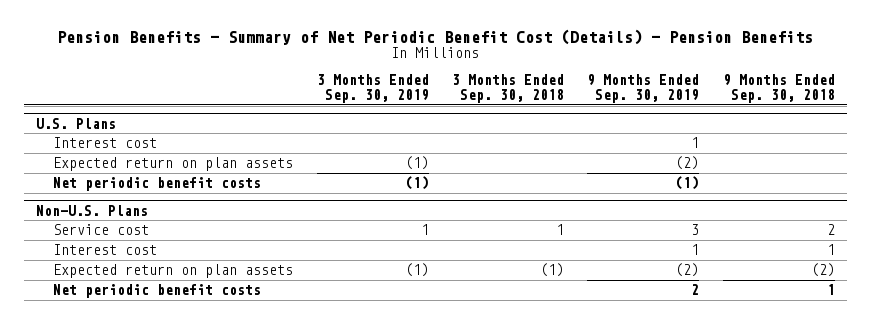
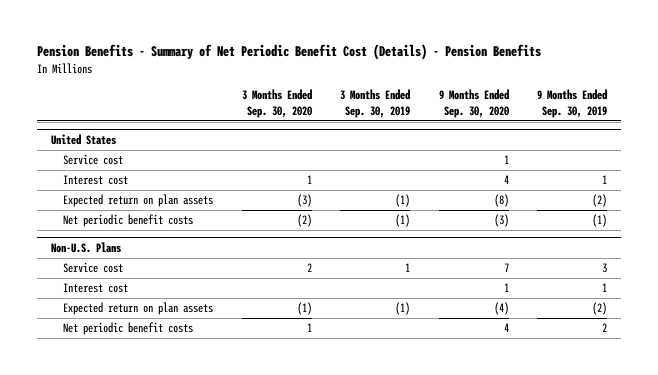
[452,74,565,104] 3 Months Ended Sep. 30, 2018 -> none
[722,74,835,104] 9 Months Ended Sep. 30, 2018 -> none
none -> [241,89,312,118] 3 Months Ended Sep. 30, 2020
none -> [438,89,509,118] 9 Months Ended Sep. 30, 2020
[35,117,116,129] U.S. Plans -> [51,134,117,146] United States
none -> [63,154,124,166] Service cost

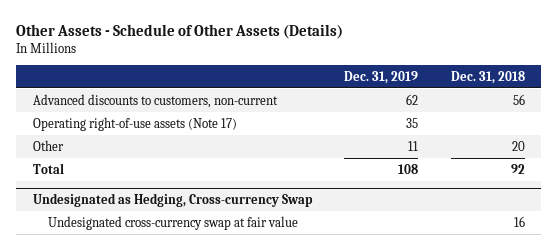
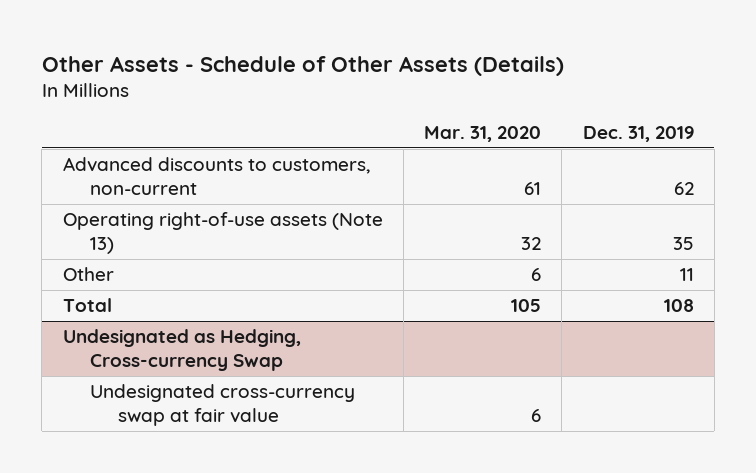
[450,70,525,84] Dec. 31, 2018 -> none
none -> [424,126,542,143] Mar. 31, 2020
[32,116,237,131] Operating right-of-use assets (Note 17) -> [62,212,383,255] Operating right-of-use assets (Note 13)

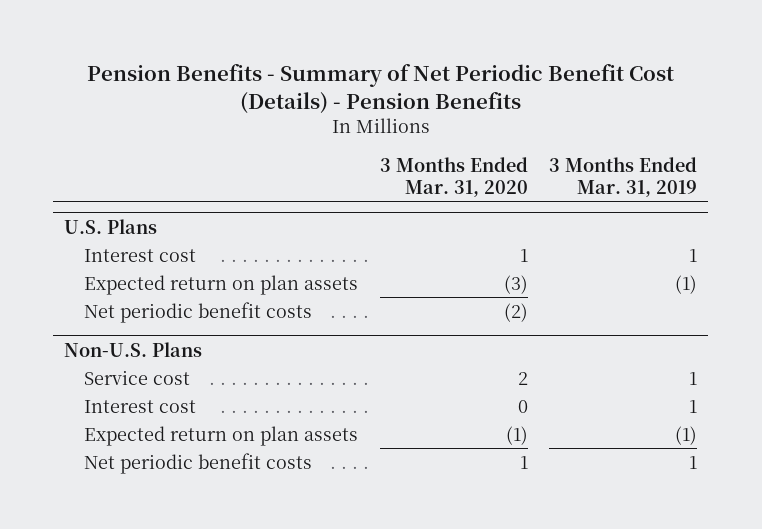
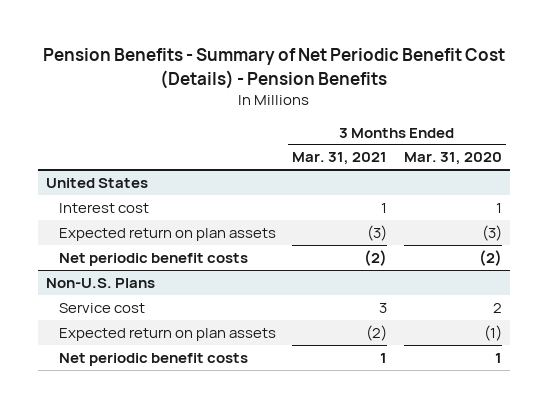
[549,156,698,197] 3 Months Ended Mar. 31, 2019 -> none
none -> [292,152,388,166] Mar. 31, 2021
[64,218,158,234] U.S. Plans -> [46,177,149,188] United States
[83,399,196,413] Interest cost -> none

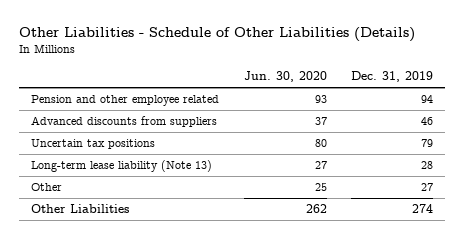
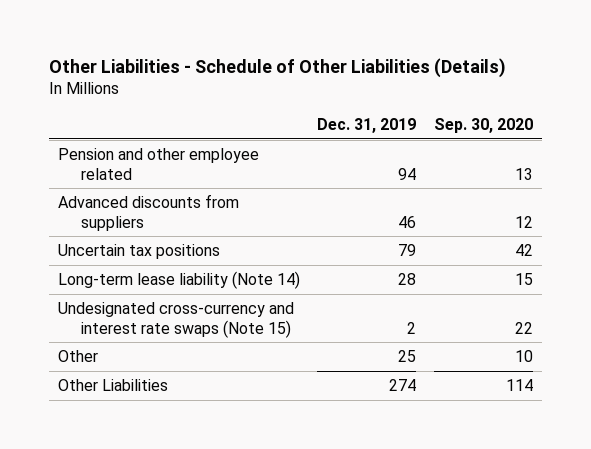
[243,71,327,83] Jun. 30, 2020 -> none
none -> [433,118,533,134] Sep. 30, 2020
[31,160,213,173] Long-term lease liability (Note 13) -> [57,270,300,289] Long-term lease liability (Note 14)
none -> [57,301,294,338] Undesignated cross-currency and interest rate swaps (Note 15)
[420,183,433,192] 27 -> [398,349,417,362] 25

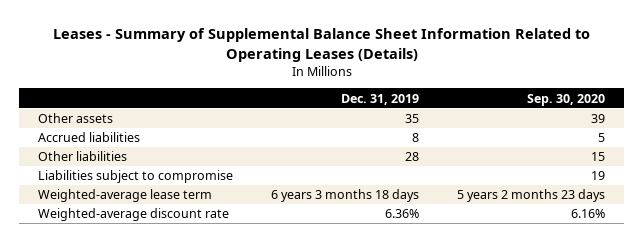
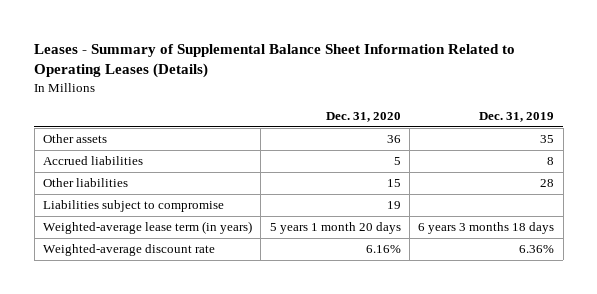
[527,93,606,106] Sep. 30, 2020 -> none
none -> [325,112,401,123] Dec. 31, 2020
[38,189,213,203] Weighted-average lease term -> [42,221,252,235] Weighted-average lease term (in years)

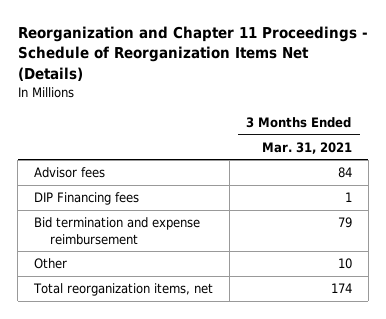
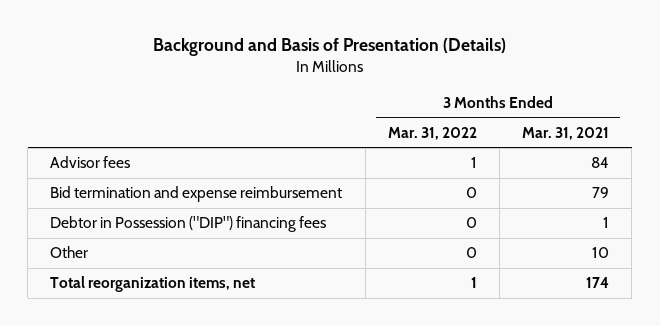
[17,25,368,81] Reorganization and Chapter 11 Proceedings - Schedule of Reorganization Items Net (Details) -> [152,38,506,57] Background and Basis of Presentation (Details)
none -> [387,126,477,140] Mar. 31, 2022
[34,192,140,206] DIP Financing fees -> none
none -> [50,216,327,233] Debtor in Possession ("DIP") financing fees

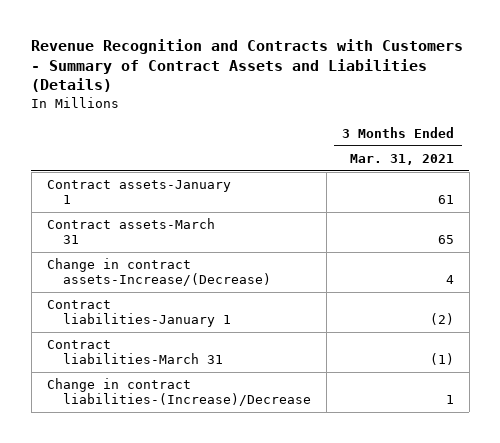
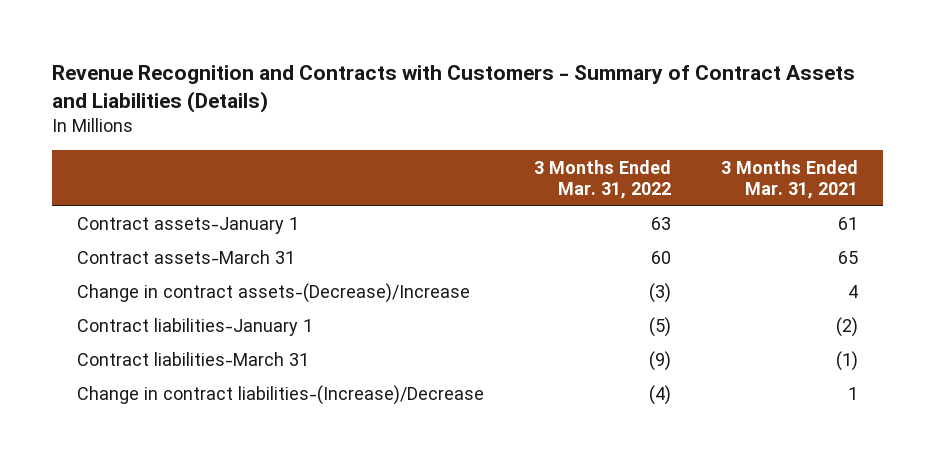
none -> [533,159,671,200] 3 Months Ended Mar. 31, 2022
[46,258,271,287] Change in contract assets-Increase/(Decrease) -> [76,283,470,304] Change in contract assets-(Decrease)/Increase

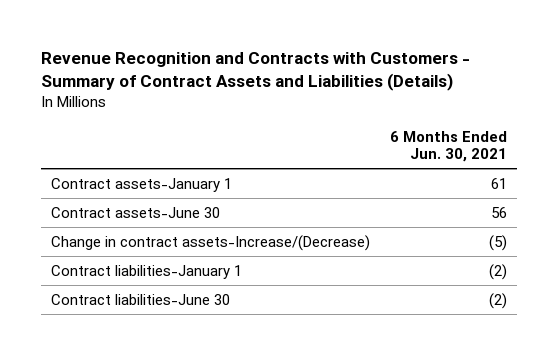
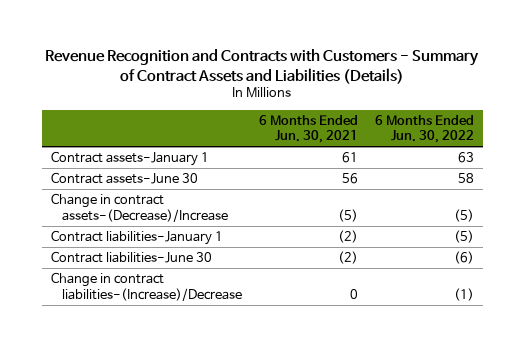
none -> [375,114,475,144] 6 Months Ended Jun. 30, 2022
[50,234,370,251] Change in contract assets-Increase/(Decrease) -> [50,192,228,222] Change in contract assets-(Decrease)/Increase
none -> [50,271,242,301] Change in contract liabilities-(Increase)/Decrease

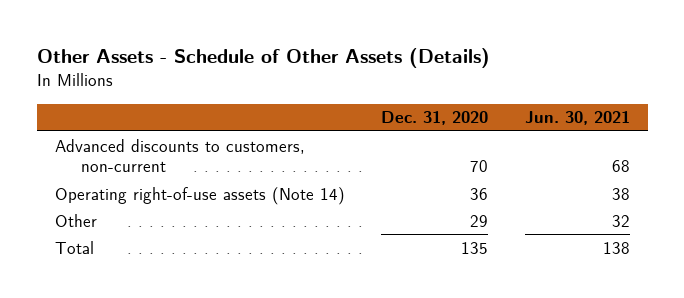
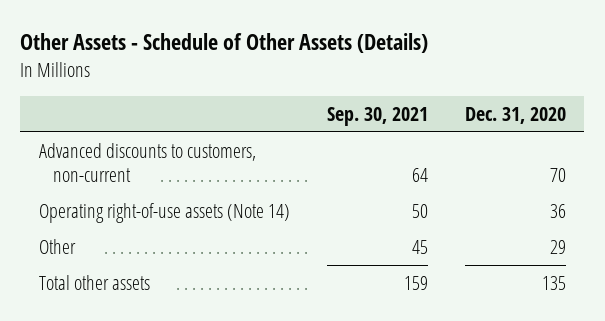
[524,111,630,126] Jun. 30, 2021 -> none
none -> [326,106,428,126] Sep. 30, 2021
[54,240,94,254] Total -> [38,274,150,290] Total other assets

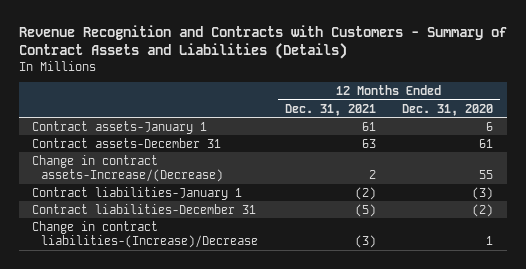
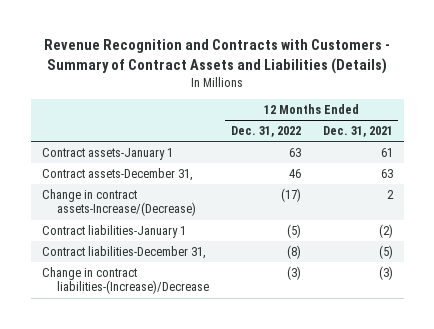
[402,103,494,116] Dec. 31, 2020 -> none
none -> [230,126,301,138] Dec. 31, 2022
[32,137,222,148] Contract assets-December 31 -> [41,167,193,181] Contract assets-December 31,
[32,203,257,214] Contract liabilities-December 31 -> [41,245,206,259] Contract liabilities-December 31,

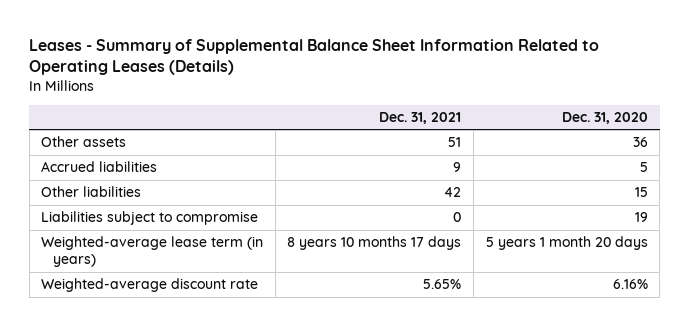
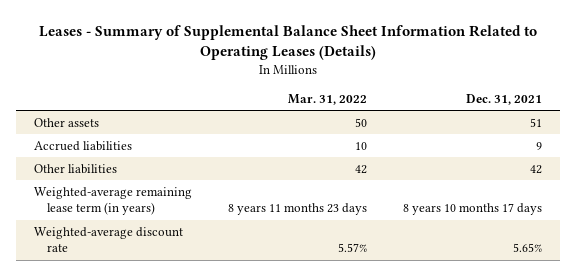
[561,111,648,124] Dec. 31, 2020 -> none
none -> [288,93,368,105] Mar. 31, 2022
[41,211,259,226] Liabilities subject to compromise -> none
[41,236,264,268] Weighted-average lease term (in years) -> [34,186,193,216] Weighted-average remaining lease term (in years)

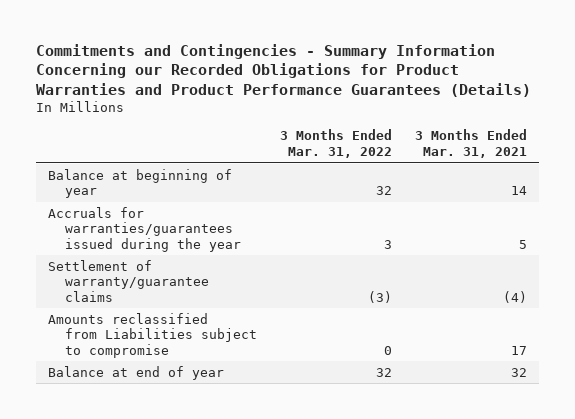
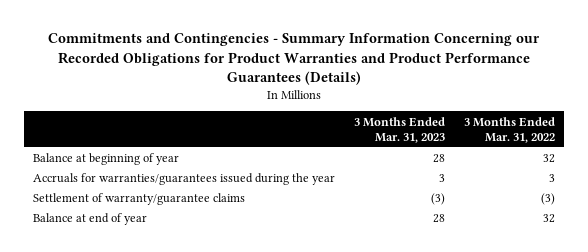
[415,129,528,159] 3 Months Ended Mar. 31, 2021 -> none
none -> [354,116,446,143] 3 Months Ended Mar. 31, 2023
[47,312,257,359] Amounts reclassified from Liabilities subject to compromise -> none

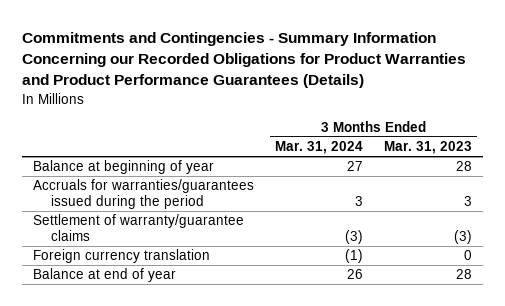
[463,116,555,143] 3 Months Ended Mar. 31, 2022 -> none
none -> [274,141,363,155] Mar. 31, 2024
[33,173,336,186] Accruals for warranties/guarantees issued during the year -> [32,179,254,210] Accruals for warranties/guarantees issued during the period
none -> [32,249,210,264] Foreign currency translation

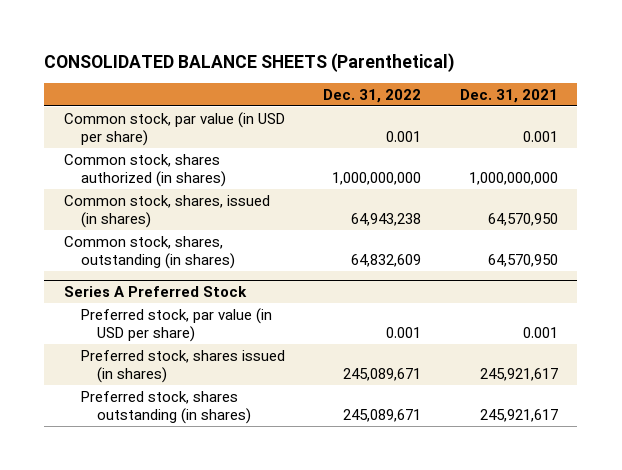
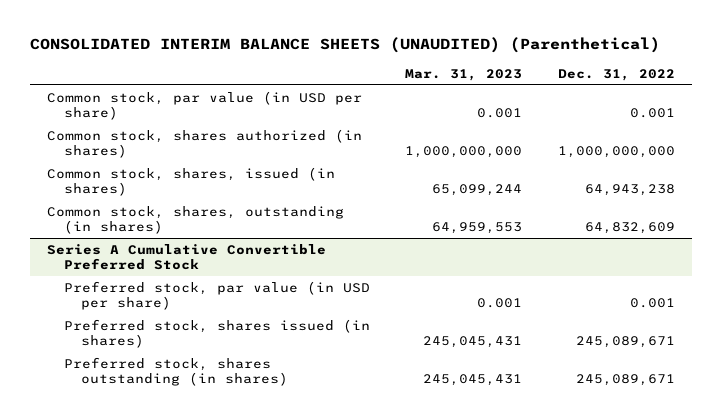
[44,52,456,72] CONSOLIDATED BALANCE SHEETS (Parenthetical) -> [29,37,660,54] CONSOLIDATED INTERIM BALANCE SHEETS (UNAUDITED) (Parenthetical)
[459,88,558,103] Dec. 31, 2021 -> none
none -> [405,68,523,81] Mar. 31, 2023
[63,285,247,297] Series A Preferred Stock -> [47,243,327,270] Series A Cumulative Convertible Preferred Stock

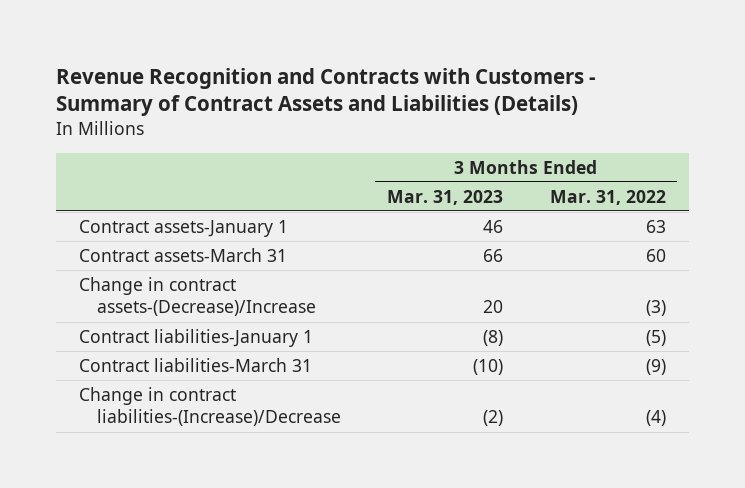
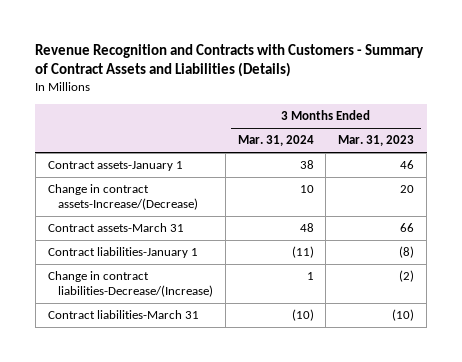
[549,189,666,205] Mar. 31, 2022 -> none
none -> [237,135,314,147] Mar. 31, 2024
none -> [47,184,198,210] Change in contract assets-Increase/(Decrease)
[79,276,316,317] Change in contract assets-(Decrease)/Increase -> none
none -> [47,271,213,297] Change in contract liabilities-Decrease/(Increase)
[79,386,341,427] Change in contract liabilities-(Increase)/Decrease -> none

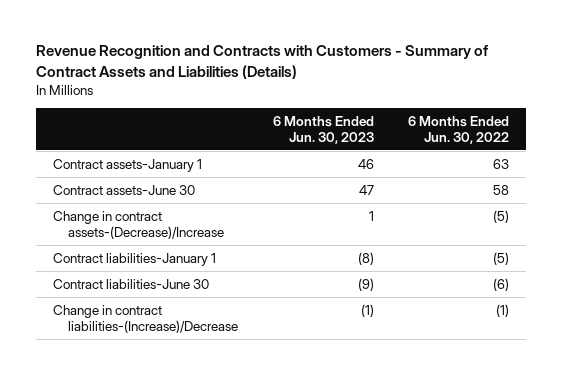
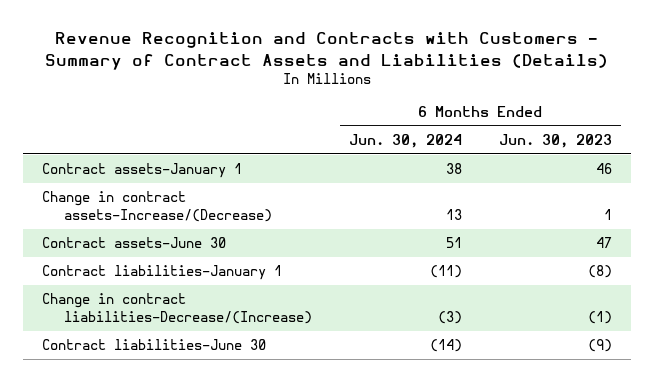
[408,115,510,144] 6 Months Ended Jun. 30, 2022 -> none
none -> [348,134,462,149] Jun. 30, 2024
none -> [41,191,272,222] Change in contract assets-Increase/(Decrease)
[52,210,225,239] Change in contract assets-(Decrease)/Increase -> none
none -> [41,293,312,324] Change in contract liabilities-Decrease/(Increase)
[52,304,239,333] Change in contract liabilities-(Increase)/Decrease -> none

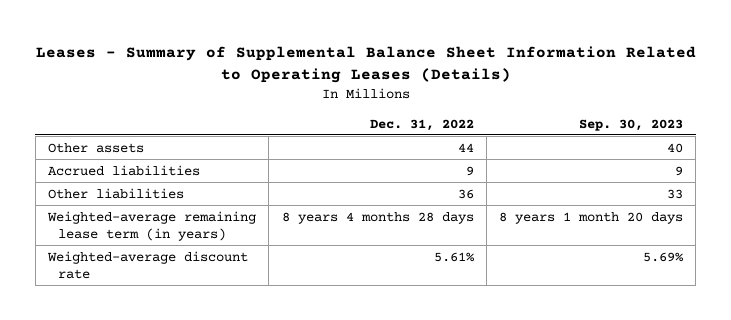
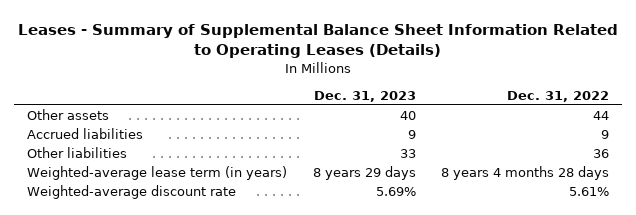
[579,118,684,131] Sep. 30, 2023 -> none
none -> [313,91,416,103] Dec. 31, 2023
[46,210,256,242] Weighted-average remaining lease term (in years) -> [27,166,288,181] Weighted-average lease term (in years)

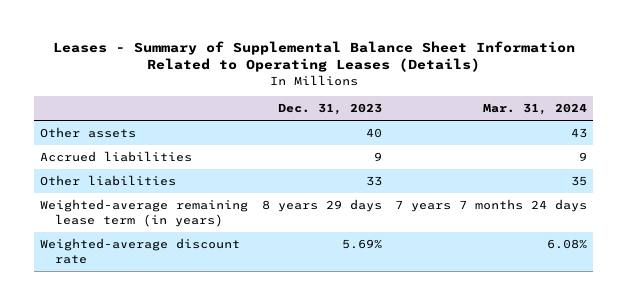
[507,91,610,103] Dec. 31, 2022 -> none
none -> [482,103,587,116] Mar. 31, 2024
[27,166,288,181] Weighted-average lease term (in years) -> [40,198,249,227] Weighted-average remaining lease term (in years)

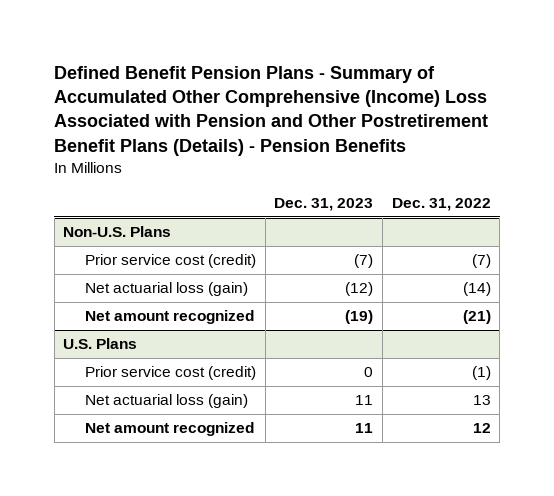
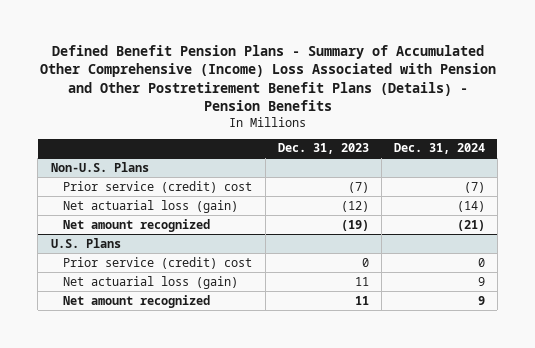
[391,198,491,212] Dec. 31, 2022 -> none
none -> [393,143,485,155] Dec. 31, 2024
[84,254,256,269] Prior service cost (credit) -> [63,180,253,193] Prior service (credit) cost
[84,366,256,381] Prior service cost (credit) -> [63,256,253,269] Prior service (credit) cost

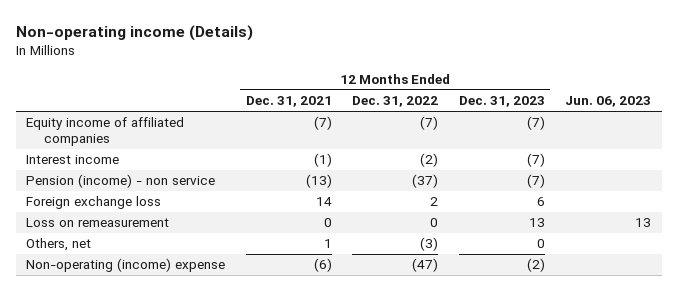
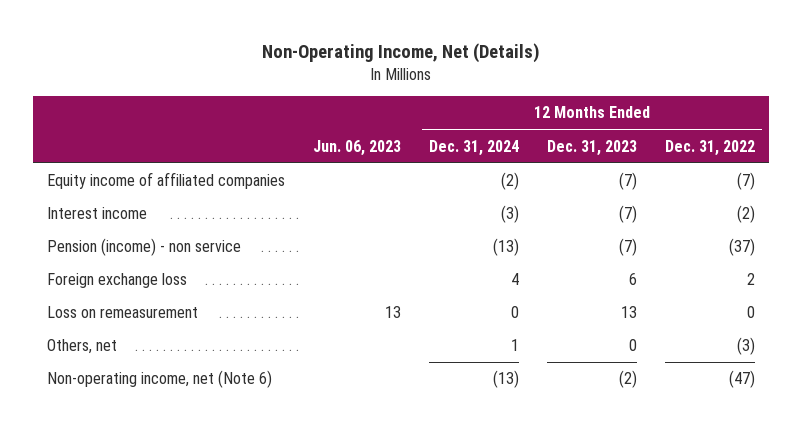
[15,24,253,41] Non-operating income (Details) -> [262,43,541,64] Non-Operating Income, Net (Details)
[245,96,332,108] Dec. 31, 2021 -> none
none -> [429,139,520,156] Dec. 31, 2024
[26,258,226,273] Non-operating (income) expense -> [47,370,273,389] Non-operating income, net (Note 6)

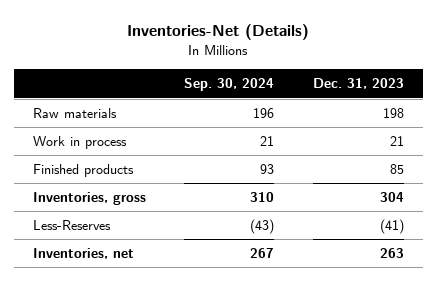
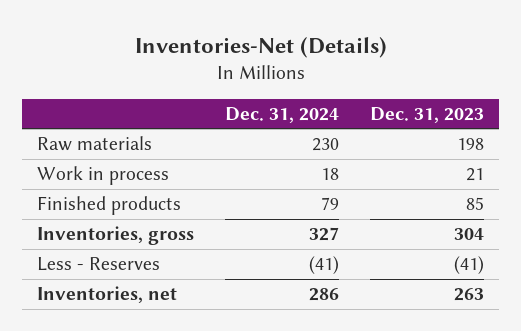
[184,78,275,92] Sep. 30, 2024 -> none
none -> [225,107,340,124] Dec. 31, 2024
[33,220,112,231] Less-Reserves -> [37,257,161,272] Less - Reserves

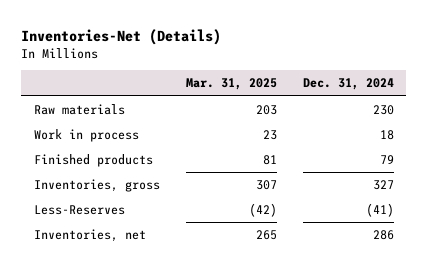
[369,107,484,124] Dec. 31, 2023 -> none
none -> [185,78,277,91] Mar. 31, 2025
[37,257,161,272] Less - Reserves -> [34,205,126,216] Less-Reserves

